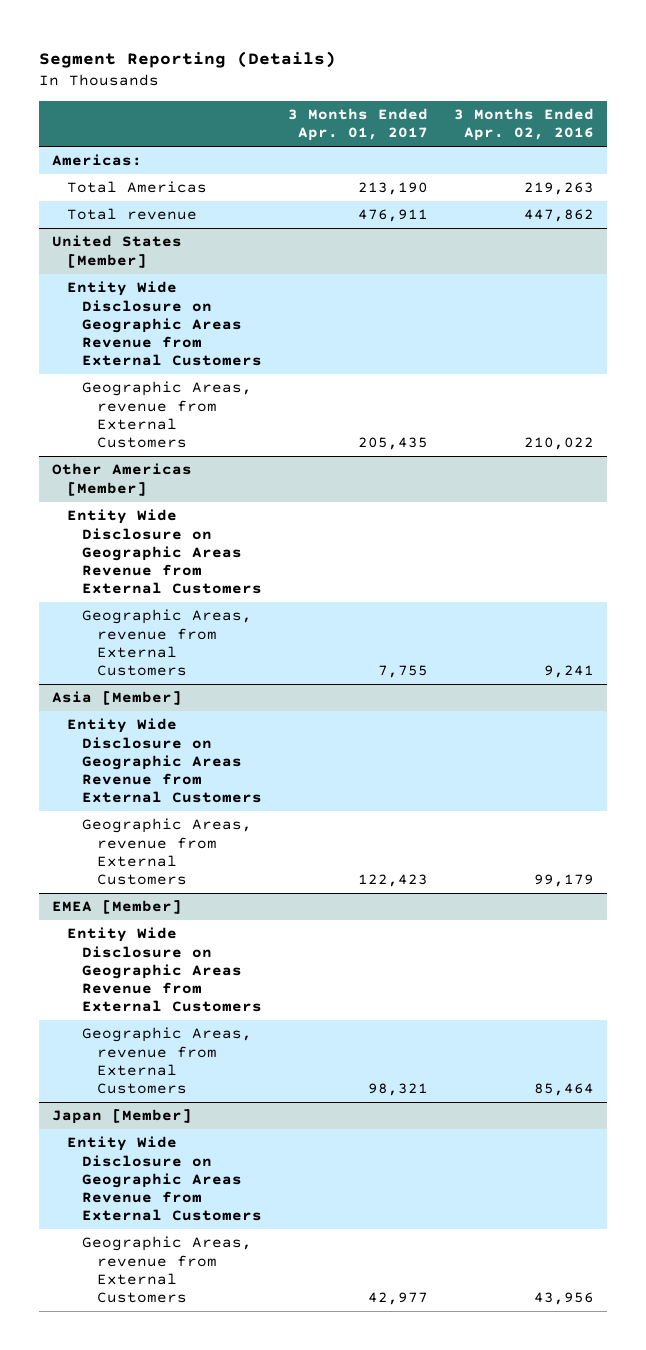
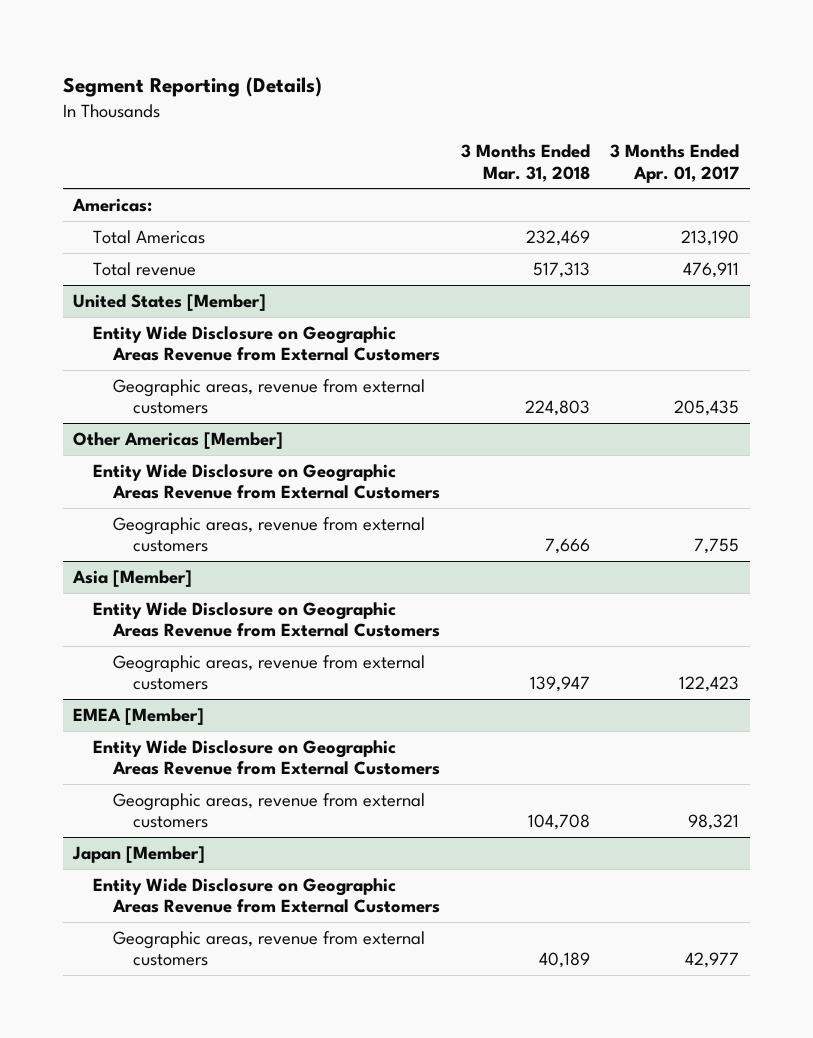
[453,108,594,142] 3 Months Ended Apr. 02, 2016 -> none
none -> [460,144,590,182] 3 Months Ended Mar. 31, 2018
[82,381,253,449] Geographic Areas, revenue from External Customers -> [113,378,426,415] Geographic areas, revenue from external customers
[82,609,253,677] Geographic Areas, revenue from External Customers -> [113,516,426,553] Geographic areas, revenue from external customers
[82,818,253,886] Geographic Areas, revenue from External Customers -> [113,654,426,691] Geographic areas, revenue from external customers
[82,1027,253,1095] Geographic Areas, revenue from External Customers -> [113,792,426,829] Geographic areas, revenue from external customers
[82,1236,253,1304] Geographic Areas, revenue from External Customers -> [113,930,426,967] Geographic areas, revenue from external customers

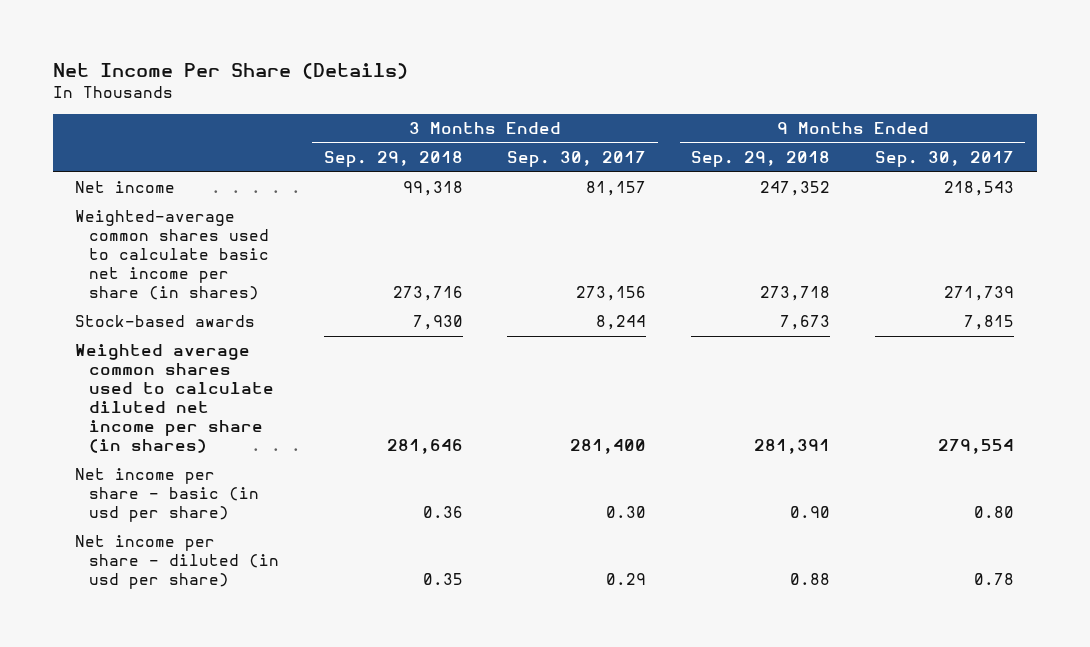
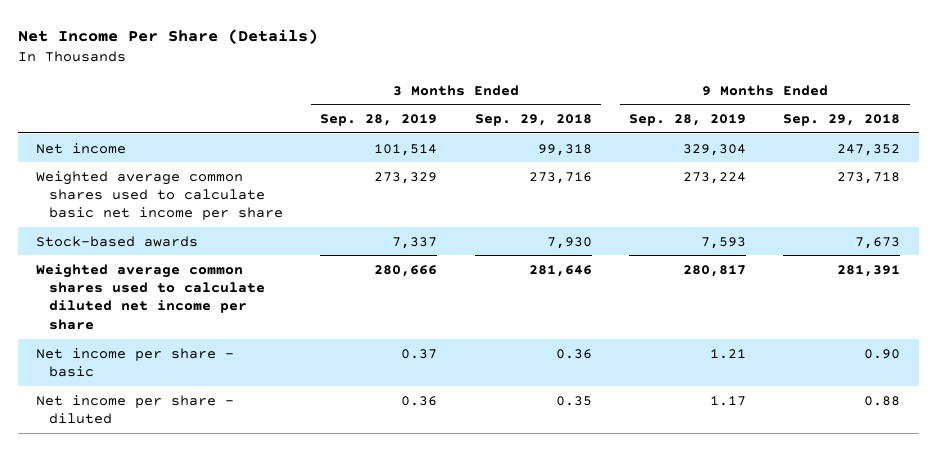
[507,151,647,168] Sep. 30, 2017 -> none
[875,151,1015,168] Sep. 30, 2017 -> none
none -> [320,113,438,126] Sep. 28, 2019
none -> [628,113,746,126] Sep. 28, 2019
[75,210,269,301] Weighted-average common shares used to calculate basic net income per share (in shares) -> [36,170,283,221] Weighted average common shares used to calculate basic net income per share
[75,344,274,453] Weighted average common shares used to calculate diluted net income per share (in shares) -> [36,263,265,330] Weighted average common shares used to calculate diluted net income per share
[75,468,259,523] Net income per share - basic (in usd per share) -> [36,347,235,377] Net income per share - basic
[75,535,279,590] Net income per share - diluted (in usd per share) -> [36,394,235,424] Net income per share - diluted

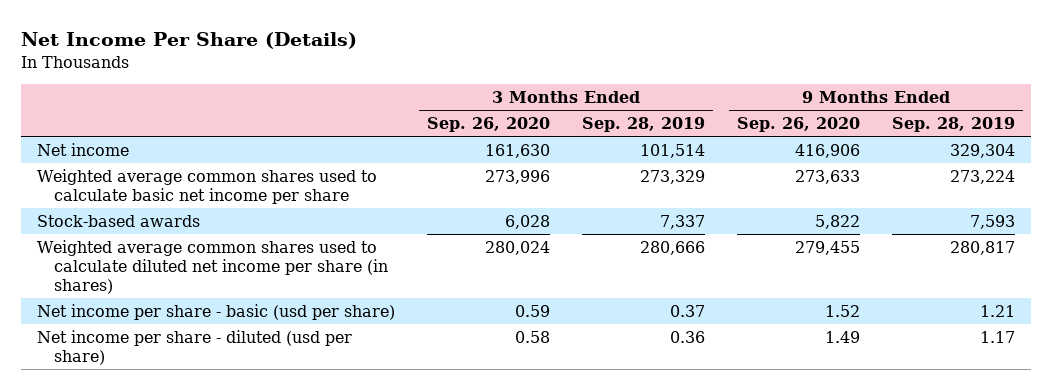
[474,113,592,126] Sep. 29, 2018 -> none
[783,113,901,126] Sep. 29, 2018 -> none
none -> [426,117,550,133] Sep. 26, 2020
none -> [736,117,860,133] Sep. 26, 2020
[36,263,265,330] Weighted average common shares used to calculate diluted net income per share -> [36,239,389,294] Weighted average common shares used to calculate diluted net income per share (in shares)
[36,347,235,377] Net income per share - basic -> [36,303,395,320] Net income per share - basic (usd per share)
[36,394,235,424] Net income per share - diluted -> [36,329,352,365] Net income per share - diluted (usd per share)

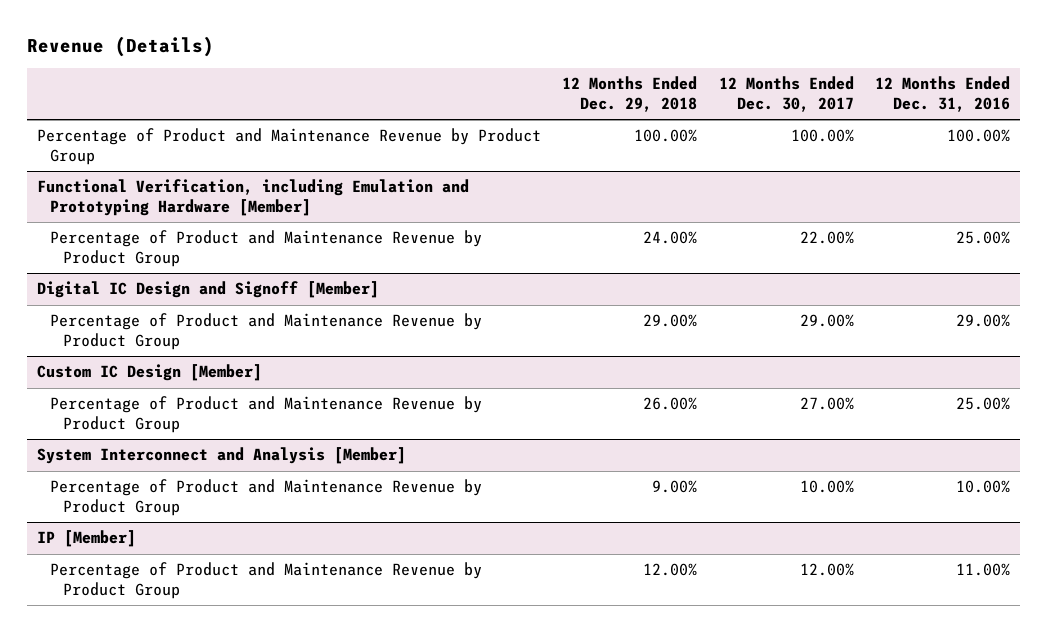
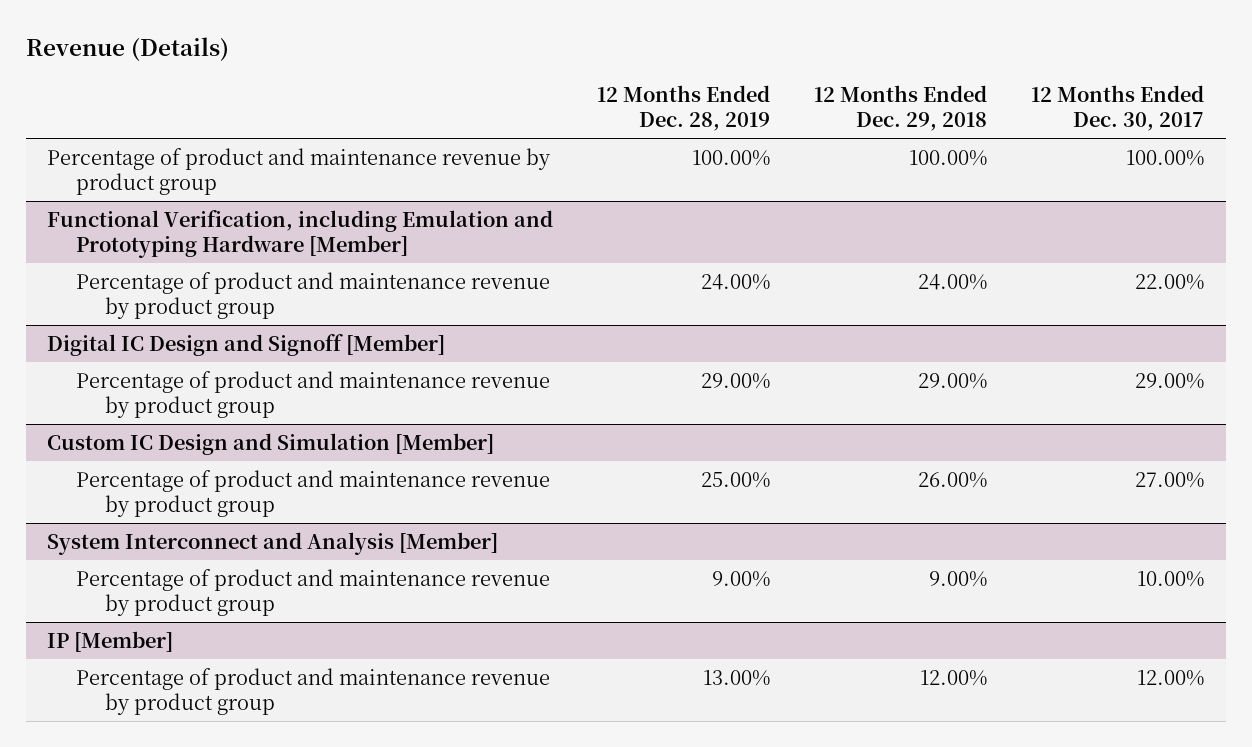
[874,76,1010,112] 12 Months Ended Dec. 31, 2016 -> none
none -> [597,84,771,132] 12 Months Ended Dec. 28, 2019
[37,128,542,165] Percentage of Product and Maintenance Revenue by Product Group -> [47,147,552,196] Percentage of product and maintenance revenue by product group
[49,230,482,267] Percentage of Product and Maintenance Revenue by Product Group -> [76,271,551,320] Percentage of product and maintenance revenue by product group
[49,313,482,350] Percentage of Product and Maintenance Revenue by Product Group -> [76,370,551,419] Percentage of product and maintenance revenue by product group
[37,364,263,382] Custom IC Design [Member] -> [47,432,495,455] Custom IC Design and Simulation [Member]
[49,396,482,433] Percentage of Product and Maintenance Revenue by Product Group -> [76,469,551,518] Percentage of product and maintenance revenue by product group
[49,479,482,516] Percentage of Product and Maintenance Revenue by Product Group -> [76,568,551,617] Percentage of product and maintenance revenue by product group
[49,562,482,599] Percentage of Product and Maintenance Revenue by Product Group -> [76,667,551,716] Percentage of product and maintenance revenue by product group

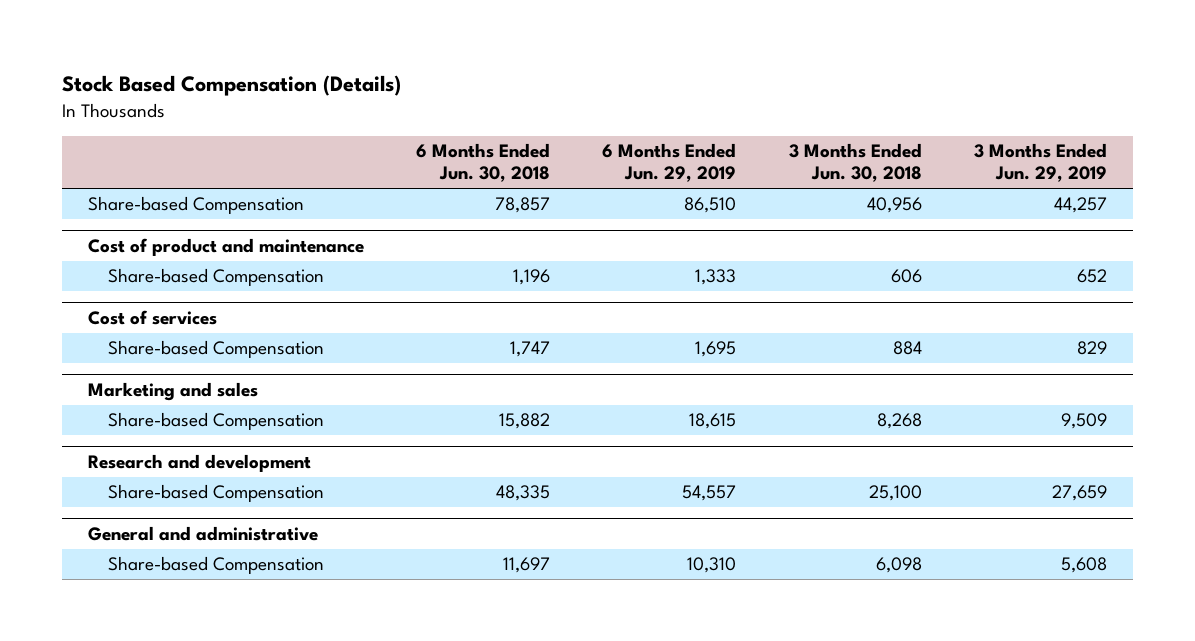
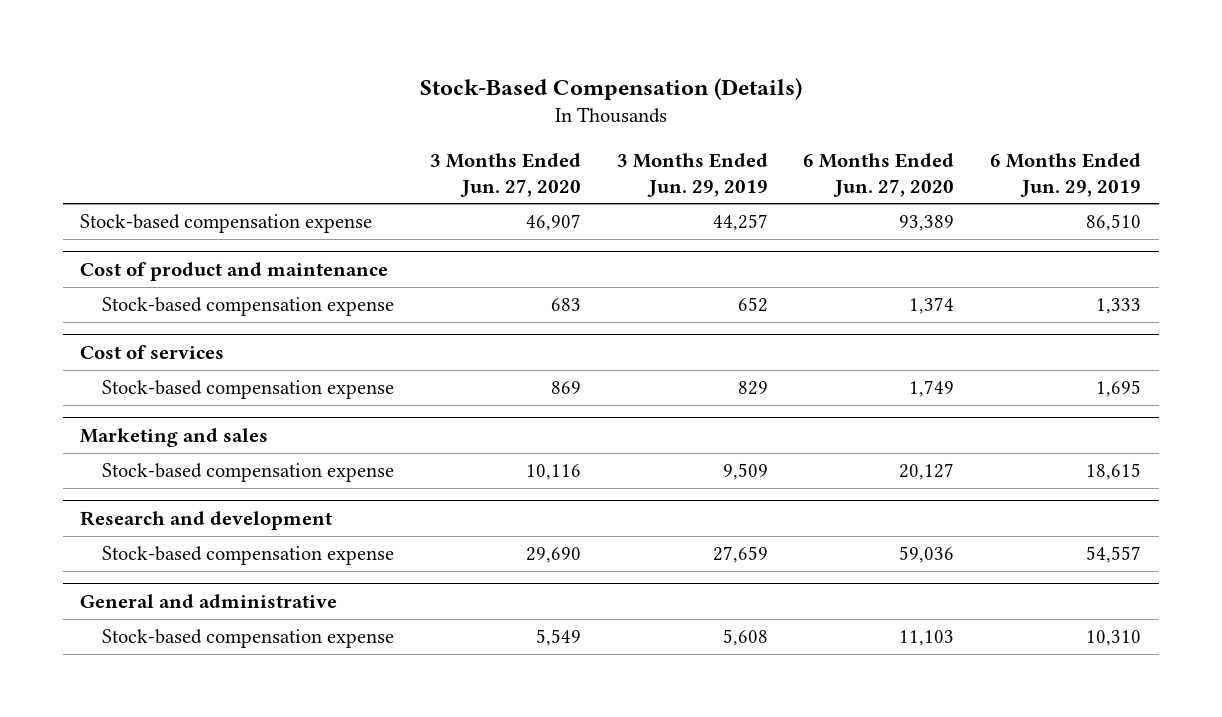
[61,75,401,97] Stock Based Compensation (Details) -> [419,77,802,100] Stock-Based Compensation (Details)
[416,142,551,183] 6 Months Ended Jun. 30, 2018 -> none
[788,142,922,183] 3 Months Ended Jun. 30, 2018 -> none
none -> [429,153,581,197] 3 Months Ended Jun. 27, 2020
none -> [803,153,955,197] 6 Months Ended Jun. 27, 2020
[87,196,304,215] Share-based Compensation -> [80,214,373,234] Stock-based compensation expense
[108,268,325,287] Share-based Compensation -> [101,297,394,317] Stock-based compensation expense
[108,340,325,359] Share-based Compensation -> [101,380,394,400] Stock-based compensation expense
[108,412,325,431] Share-based Compensation -> [101,463,394,483] Stock-based compensation expense
[108,484,325,503] Share-based Compensation -> [101,546,394,566] Stock-based compensation expense
[108,556,325,575] Share-based Compensation -> [101,629,394,649] Stock-based compensation expense

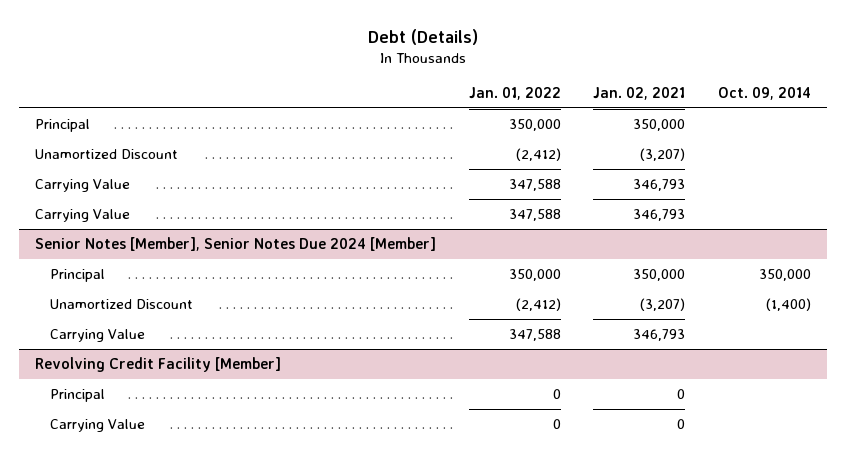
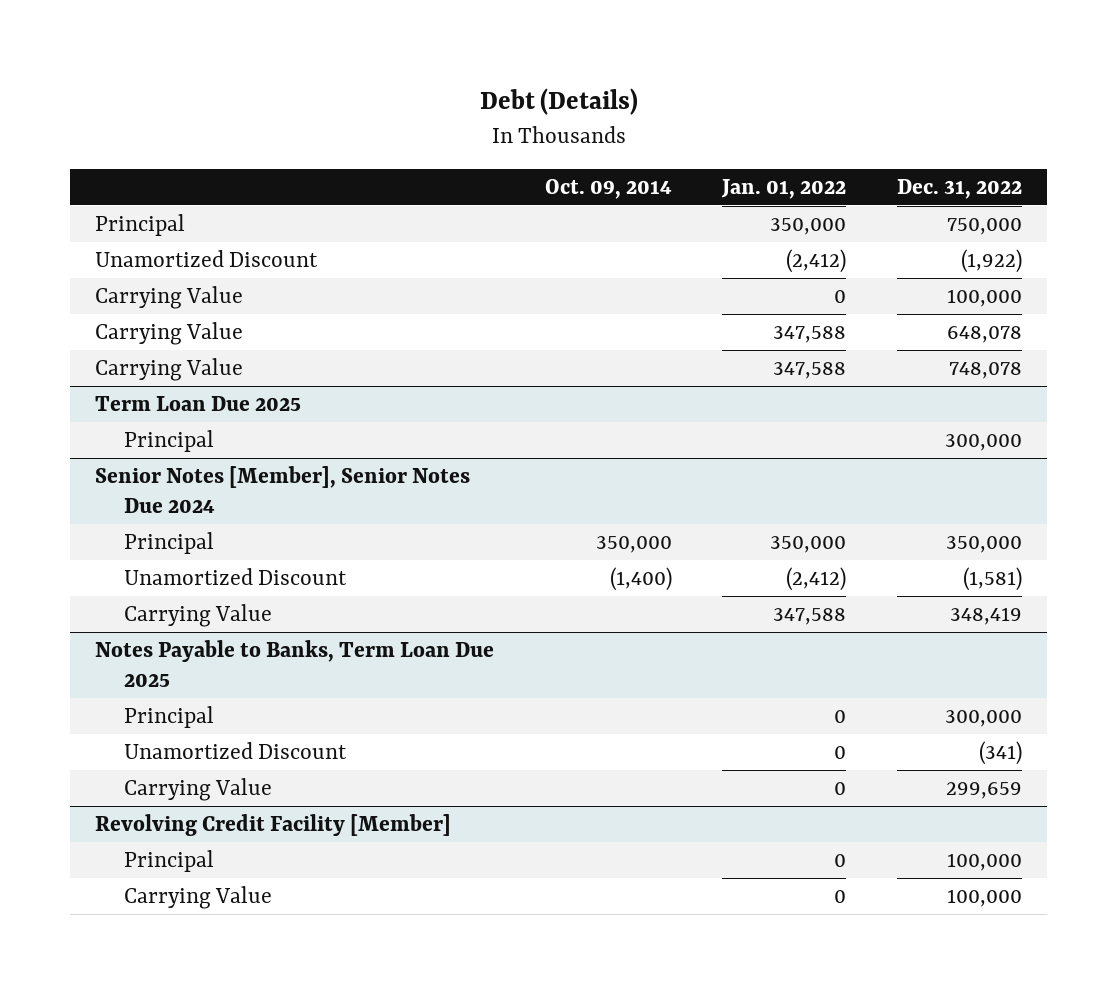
[593,87,686,101] Jan. 02, 2021 -> none
none -> [896,178,1022,199] Dec. 31, 2022
none -> [95,286,244,310] Carrying Value
none -> [95,396,302,412] Term Loan Due 2025
none -> [123,430,214,453] Principal
[35,236,437,251] Senior Notes [Member], Senior Notes Due 2024 [Member] -> [95,466,471,514] Senior Notes [Member], Senior Notes Due 2024
none -> [95,640,495,688] Notes Payable to Banks, Term Loan Due 2025
none -> [123,706,214,729] Principal
none -> [123,742,347,760] Unamortized Discount
none -> [123,778,272,802] Carrying Value

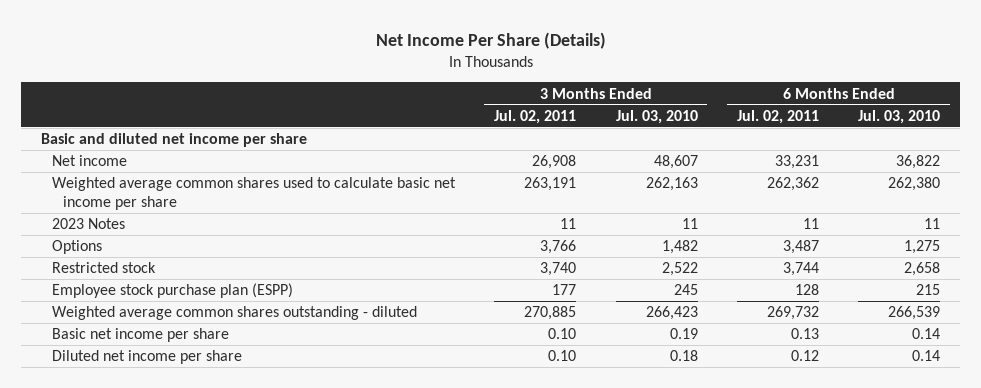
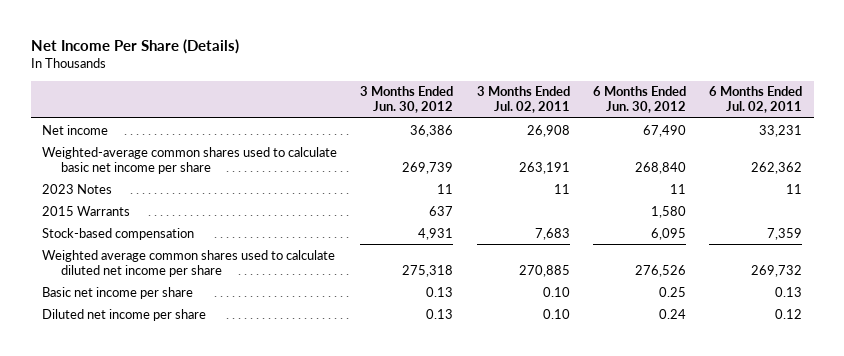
[615,109,698,124] Jul. 03, 2010 -> none
[858,109,941,124] Jul. 03, 2010 -> none
none -> [360,86,454,114] 3 Months Ended Jun. 30, 2012
none -> [592,86,686,114] 6 Months Ended Jun. 30, 2012
[40,133,307,148] Basic and diluted net income per share -> none
[51,177,456,210] Weighted average common shares used to calculate basic net income per share -> [42,146,338,174] Weighted-average common shares used to calculate basic net income per share
[51,240,102,255] Options -> none
[51,262,156,274] Restricted stock -> none
[51,283,293,299] Employee stock purchase plan (ESPP) -> none
none -> [42,205,131,216] 2015 Warrants
none -> [42,227,195,240] Stock-based compensation
[51,306,417,321] Weighted average common shares outstanding - diluted -> [42,249,336,277] Weighted average common shares used to calculate diluted net income per share

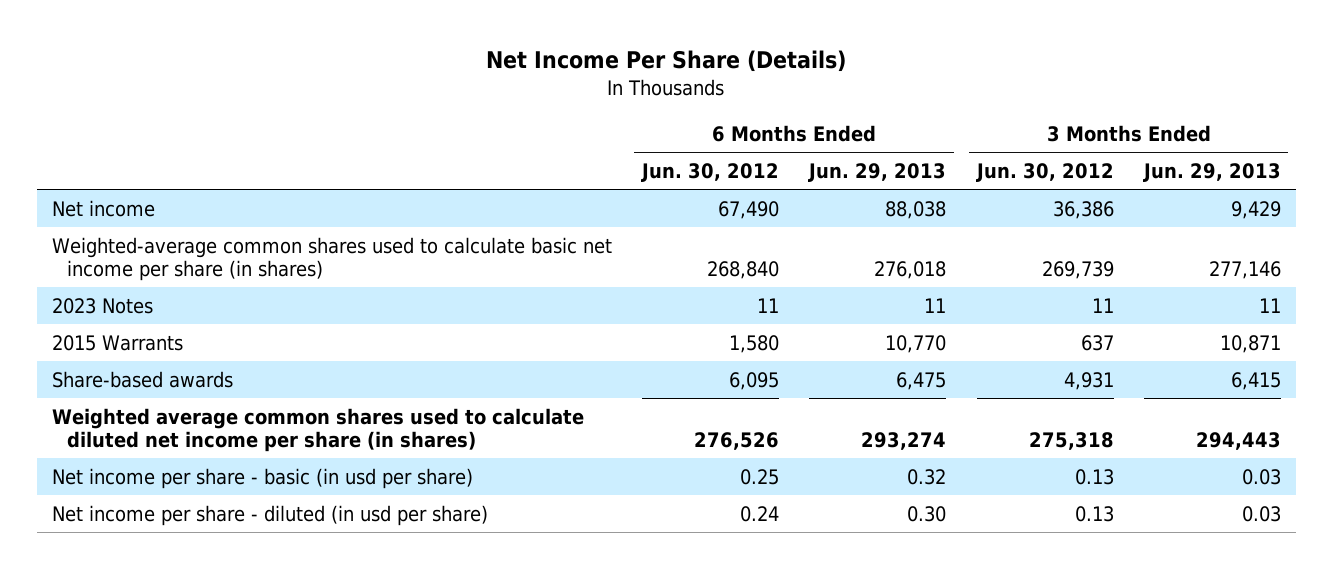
[476,86,570,114] 3 Months Ended Jul. 02, 2011 -> none
[709,86,803,114] 6 Months Ended Jul. 02, 2011 -> none
none -> [808,162,947,182] Jun. 29, 2013
none -> [1142,162,1281,182] Jun. 29, 2013
[42,146,338,174] Weighted-average common shares used to calculate basic net income per share -> [51,236,612,281] Weighted-average common shares used to calculate basic net income per share (in shares)
[42,227,195,240] Stock-based compensation -> [51,370,233,388] Share-based awards
[42,249,336,277] Weighted average common shares used to calculate diluted net income per share -> [51,407,584,452] Weighted average common shares used to calculate diluted net income per share (in shares)
[42,286,194,299] Basic net income per share -> [51,467,473,489] Net income per share - basic (in usd per share)
[42,308,207,321] Diluted net income per share -> [51,504,488,526] Net income per share - diluted (in usd per share)

